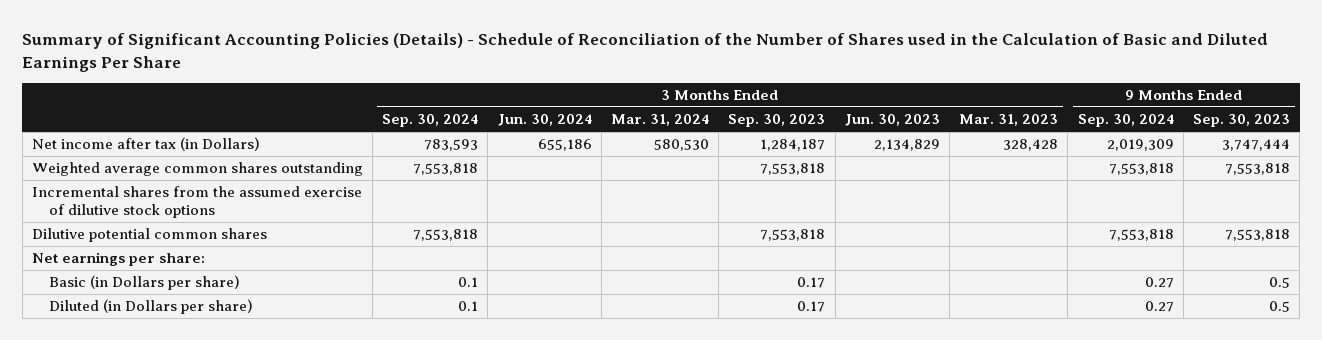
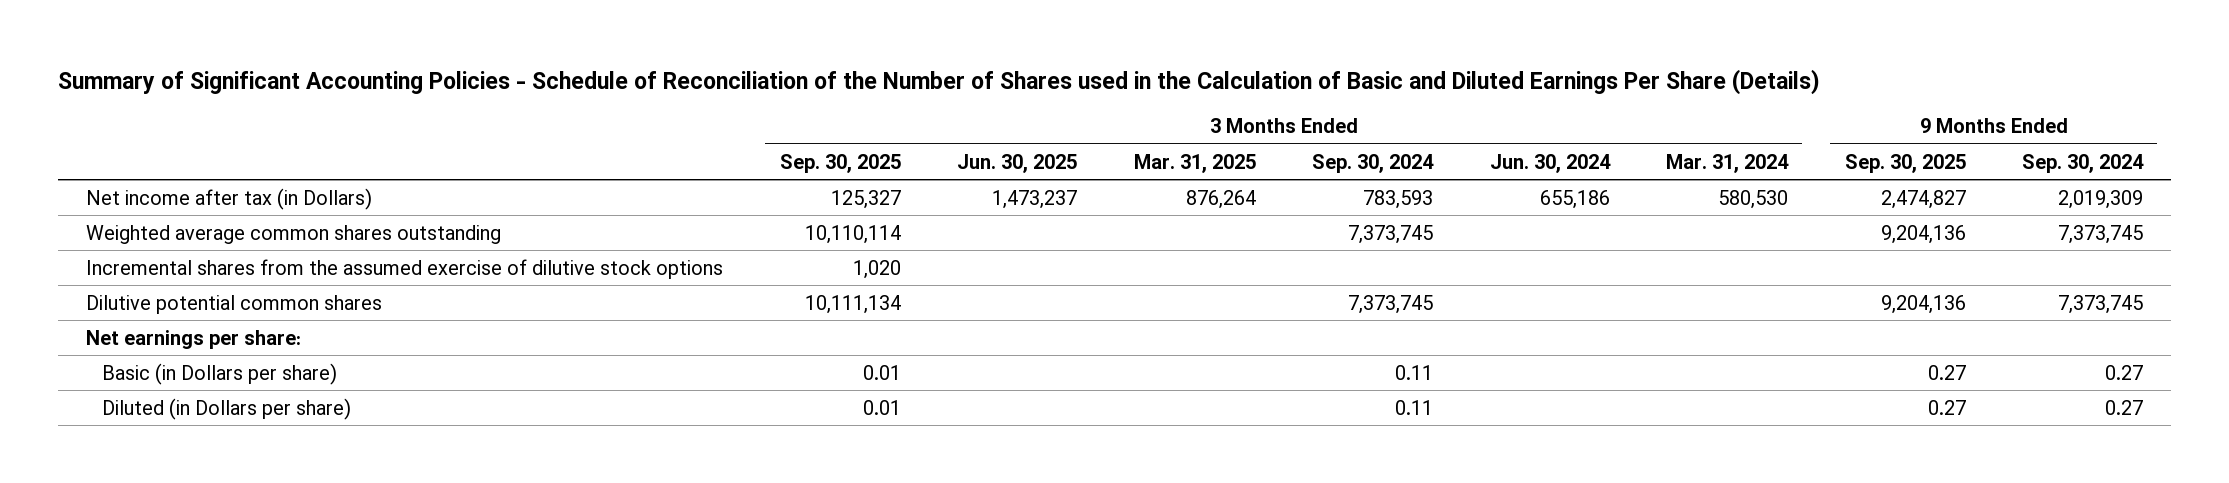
[22,33,1269,73] Summary of Significant Accounting Policies (Details) - Schedule of Reconciliation of the Number of Shares used in the Calculation of Basic and Diluted Earnings Per Share -> [57,68,1820,95] Summary of Significant Accounting Policies - Schedule of Reconciliation of the Number of Shares used in the Calculation of Basic and Diluted Earnings Per Share (Details)
[728,114,826,128] Sep. 30, 2023 -> none
[844,114,940,127] Jun. 30, 2023 -> none
[959,114,1059,127] Mar. 31, 2023 -> none
[1192,114,1290,128] Sep. 30, 2023 -> none
none -> [779,153,901,173] Sep. 30, 2025
none -> [957,153,1078,173] Jun. 30, 2025
none -> [1133,153,1256,173] Mar. 31, 2025
none -> [1844,153,1966,173] Sep. 30, 2025
[413,163,479,176] 7,553,818 -> [1348,224,1434,244] 7,373,745
[1108,163,1174,176] 7,553,818 -> [2058,224,2144,244] 7,373,745
[413,229,479,242] 7,553,818 -> [1348,294,1434,314] 7,373,745
[1108,229,1174,242] 7,553,818 -> [2058,294,2144,314] 7,373,745
[458,277,479,288] 0.1 -> [1395,364,1434,380] 0.11
[458,301,479,312] 0.1 -> [1395,399,1434,415] 0.11

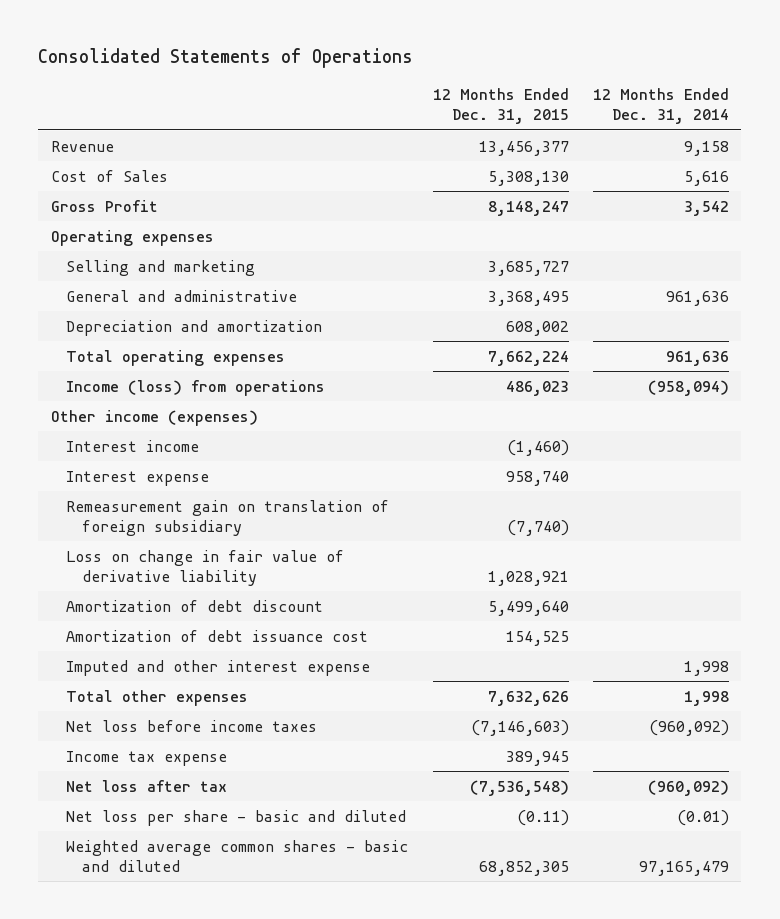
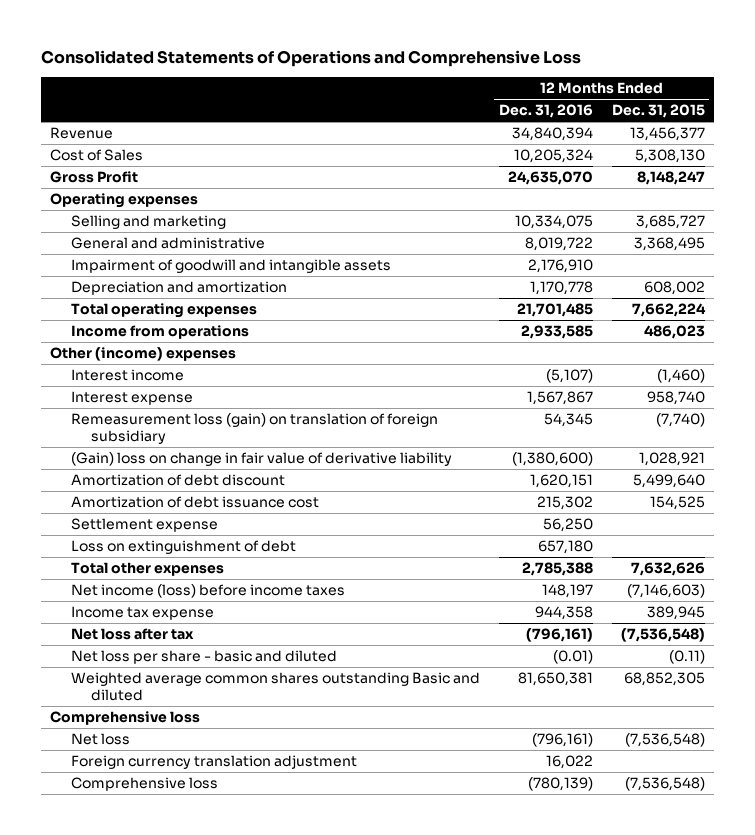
[38,48,414,69] Consolidated Statements of Operations -> [40,49,581,67] Consolidated Statements of Operations and Comprehensive Loss
[593,87,730,124] 12 Months Ended Dec. 31, 2014 -> none
none -> [498,104,593,119] Dec. 31, 2016
none -> [70,259,391,274] Impairment of goodwill and intangible assets
[66,379,326,396] Income (loss) from operations -> [70,325,249,340] Income from operations
[50,409,258,426] Other income (expenses) -> [50,347,237,362] Other (income) expenses
[66,499,390,536] Remeasurement gain on translation of foreign subsidiary -> [70,413,438,445] Remeasurement loss (gain) on translation of foreign subsidiary
[66,549,345,586] Loss on change in fair value of derivative liability -> [70,452,452,467] (Gain) loss on change in fair value of derivative liability
[66,659,371,676] Imputed and other interest expense -> none
none -> [70,518,218,533] Settlement expense
none -> [70,540,296,555] Loss on extinguishment of debt
[66,719,318,732] Net loss before income taxes -> [70,584,345,599] Net income (loss) before income taxes
[66,839,409,872] Weighted average common shares - basic and diluted -> [70,672,480,702] Weighted average common shares outstanding Basic and diluted
none -> [50,711,201,726] Comprehensive loss
none -> [70,733,130,746] Net loss
none -> [70,755,357,770] Foreign currency translation adjustment
none -> [70,777,218,792] Comprehensive loss

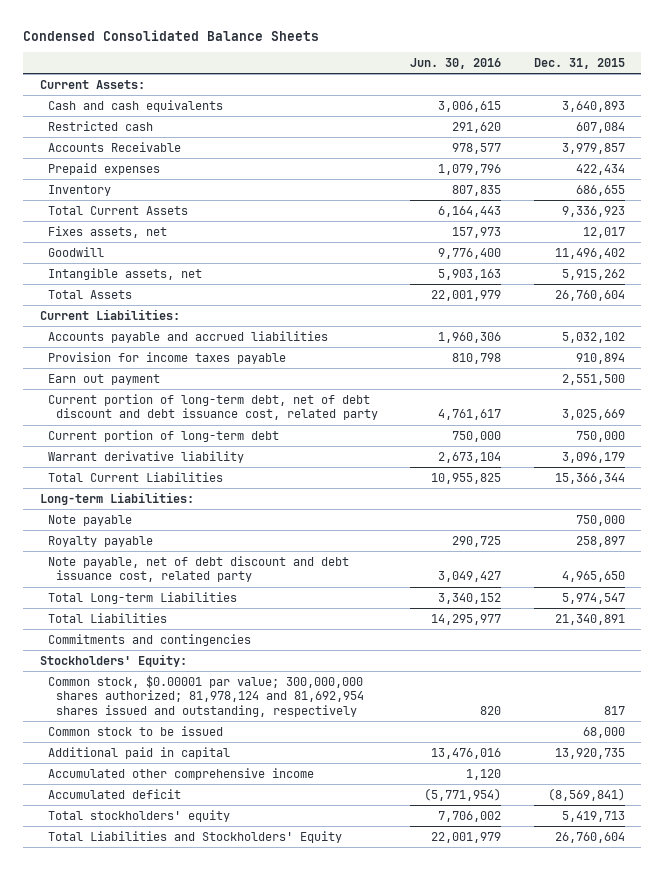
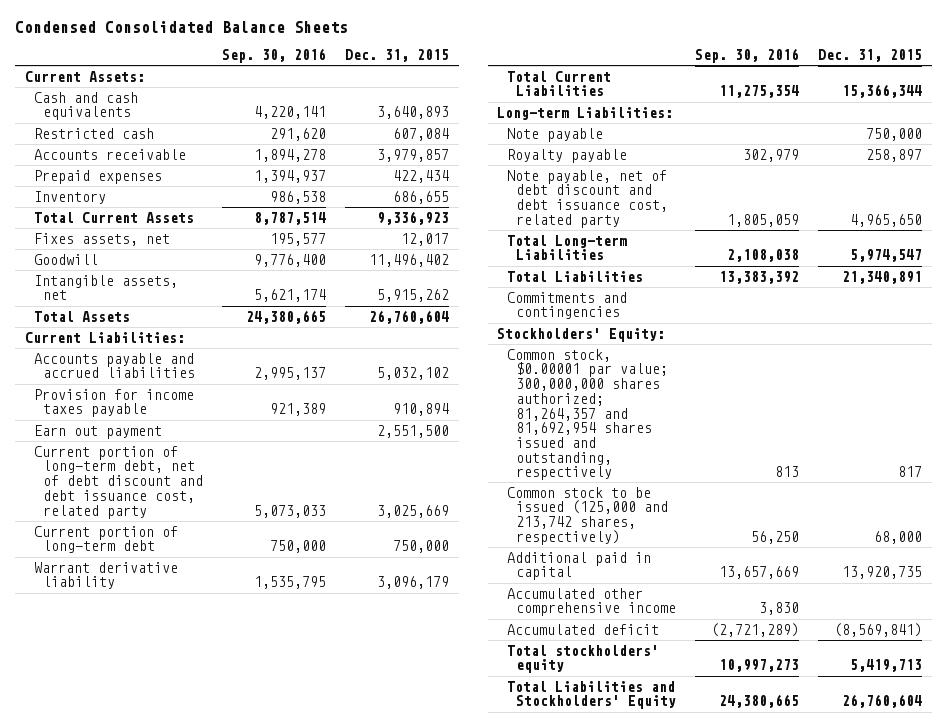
[410,57,502,69] Jun. 30, 2016 -> none
none -> [222,48,327,64] Sep. 30, 2016
[47,141,181,152] Accounts Receivable -> [33,148,186,160] Accounts receivable
[47,674,364,717] Common stock, $0.00001 par value; 300,000,000 shares authorized; 81,978,124 and 81,692,954 shares issued and outstanding, respectively -> [506,348,668,481] Common stock, $0.00001 par value; 300,000,000 shares authorized; 81,264,357 and 81,692,954 shares issued and outstanding, respectively
[47,725,223,736] Common stock to be issued -> [506,486,668,545] Common stock to be issued (125,000 and 213,742 shares, respectively)

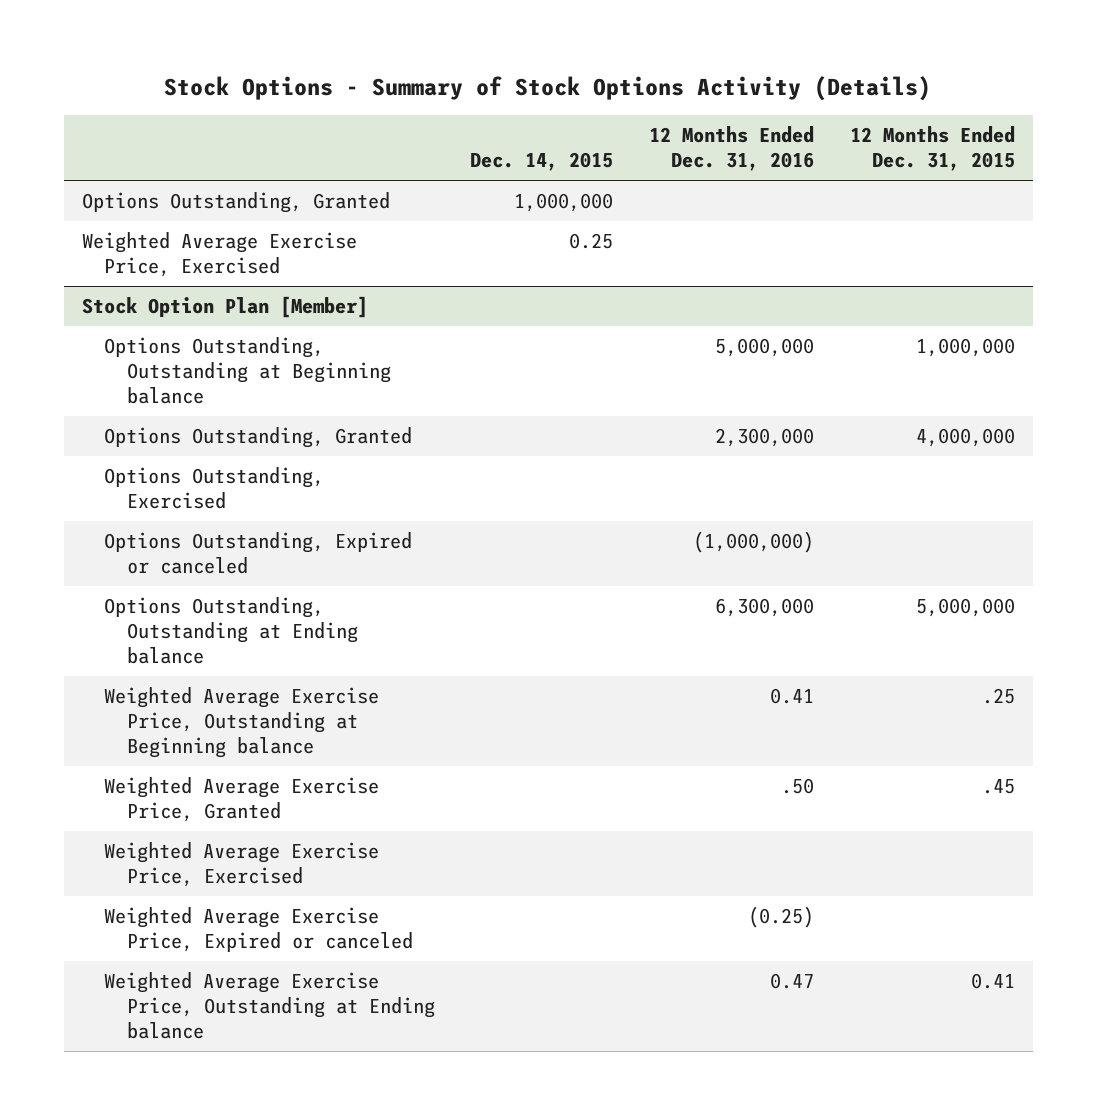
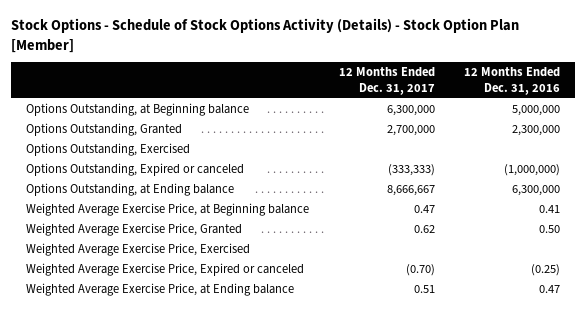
[164,76,932,102] Stock Options - Summary of Stock Options Activity (Details) -> [10,18,519,53] Stock Options - Schedule of Stock Options Activity (Details) - Stock Option Plan [Member]
[470,152,614,172] Dec. 14, 2015 -> none
[849,126,1015,172] 12 Months Ended Dec. 31, 2015 -> none
none -> [338,67,435,95] 12 Months Ended Dec. 31, 2017
[81,191,390,213] Options Outstanding, Granted -> none
[81,231,357,278] Weighted Average Exercise Price, Exercised -> none
[81,295,368,318] Stock Option Plan [Member] -> none
[104,336,391,405] Options Outstanding, Outstanding at Beginning balance -> [25,103,249,117] Options Outstanding, at Beginning balance
[104,596,358,665] Options Outstanding, Outstanding at Ending balance -> [25,183,234,197] Options Outstanding, at Ending balance
[104,686,380,759] Weighted Average Exercise Price, Outstanding at Beginning balance -> [25,203,309,217] Weighted Average Exercise Price, at Beginning balance
[781,777,815,794] .50 -> [539,225,561,234] 0.50
[104,971,435,1040] Weighted Average Exercise Price, Outstanding at Ending balance -> [25,283,294,297] Weighted Average Exercise Price, at Ending balance

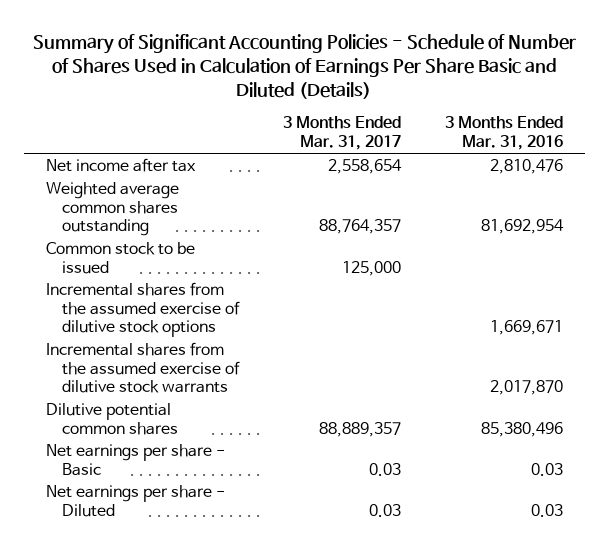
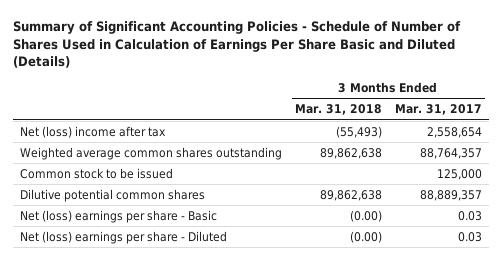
[444,116,563,151] 3 Months Ended Mar. 31, 2016 -> none
none -> [294,104,382,116] Mar. 31, 2018
[45,157,196,172] Net income after tax -> [19,125,166,138] Net (loss) income after tax
[45,281,241,338] Incremental shares from the assumed exercise of dilutive stock options -> none
[45,341,241,394] Incremental shares from the assumed exercise of dilutive stock warrants -> none
[45,443,225,476] Net earnings per share - Basic -> [19,209,217,223] Net (loss) earnings per share - Basic
[45,484,225,517] Net earnings per share - Diluted -> [19,230,227,244] Net (loss) earnings per share - Diluted

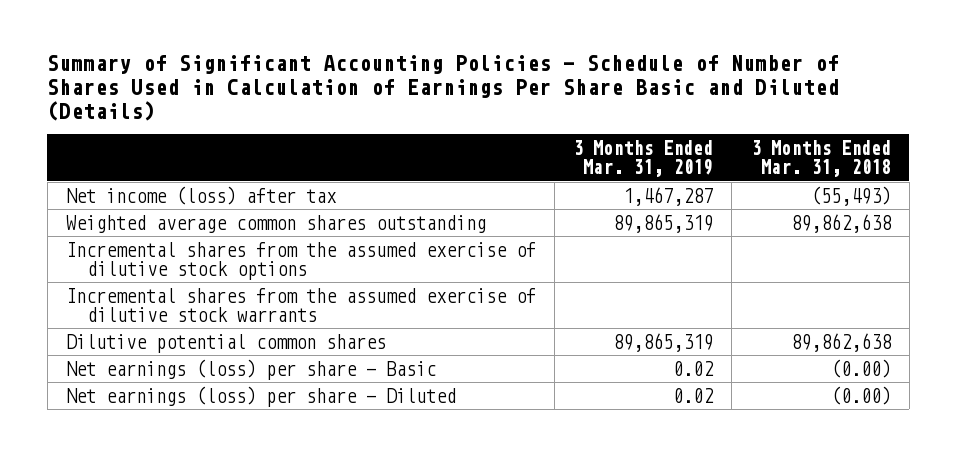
[395,104,483,116] Mar. 31, 2017 -> none
none -> [573,139,714,178] 3 Months Ended Mar. 31, 2019
[19,125,166,138] Net (loss) income after tax -> [66,185,338,205] Net income (loss) after tax
[19,167,173,179] Common stock to be issued -> none
none -> [66,241,537,280] Incremental shares from the assumed exercise of dilutive stock options
none -> [66,287,537,322] Incremental shares from the assumed exercise of dilutive stock warrants
[19,209,217,223] Net (loss) earnings per share - Basic -> [66,358,437,380] Net earnings (loss) per share - Basic
[19,230,227,244] Net (loss) earnings per share - Diluted -> [66,385,457,407] Net earnings (loss) per share - Diluted

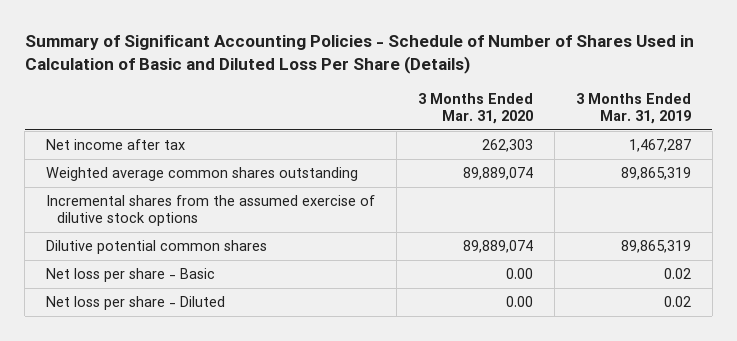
[47,55,840,121] Summary of Significant Accounting Policies - Schedule of Number of Shares Used in Calculation of Earnings Per Share Basic and Diluted (Details) -> [24,35,694,75] Summary of Significant Accounting Policies - Schedule of Number of Shares Used in Calculation of Basic and Diluted Loss Per Share (Details)
[750,139,891,178] 3 Months Ended Mar. 31, 2018 -> none
none -> [417,92,533,124] 3 Months Ended Mar. 31, 2020
[66,185,338,205] Net income (loss) after tax -> [46,139,186,151] Net income after tax
[66,287,537,322] Incremental shares from the assumed exercise of dilutive stock warrants -> none
[66,358,437,380] Net earnings (loss) per share - Basic -> [46,268,216,283] Net loss per share - Basic
[66,385,457,407] Net earnings (loss) per share - Diluted -> [46,296,226,311] Net loss per share - Diluted

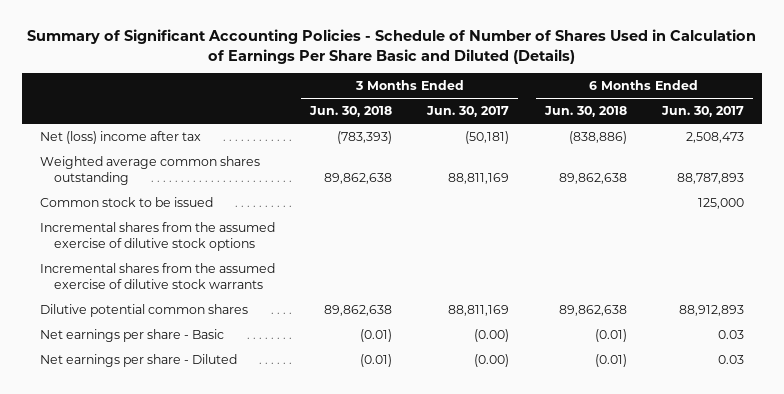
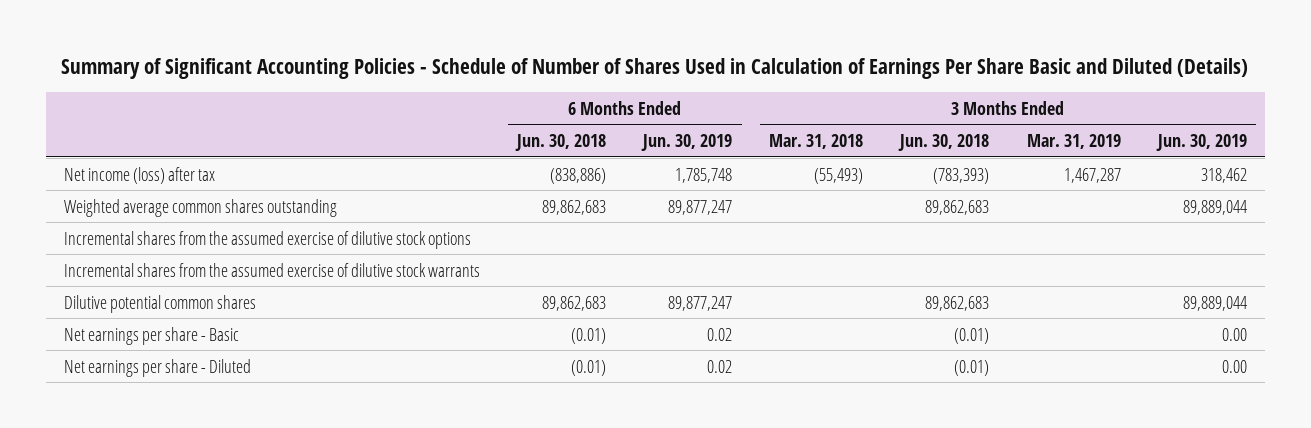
[426,106,510,118] Jun. 30, 2017 -> none
[661,106,745,118] Jun. 30, 2017 -> none
none -> [641,134,733,152] Jun. 30, 2019
none -> [769,134,864,150] Mar. 31, 2018
none -> [1026,134,1121,150] Mar. 31, 2019
none -> [1155,134,1247,152] Jun. 30, 2019
[39,196,213,207] Common stock to be issued -> none
[39,130,201,144] Net (loss) income after tax -> [64,166,216,184] Net income (loss) after tax
[323,172,392,184] 89,862,638 -> [925,199,990,215] 89,862,683
[558,172,627,184] 89,862,638 -> [542,199,607,215] 89,862,683
[323,304,392,316] 89,862,638 -> [925,295,990,311] 89,862,683
[558,304,627,316] 89,862,638 -> [542,295,607,311] 89,862,683

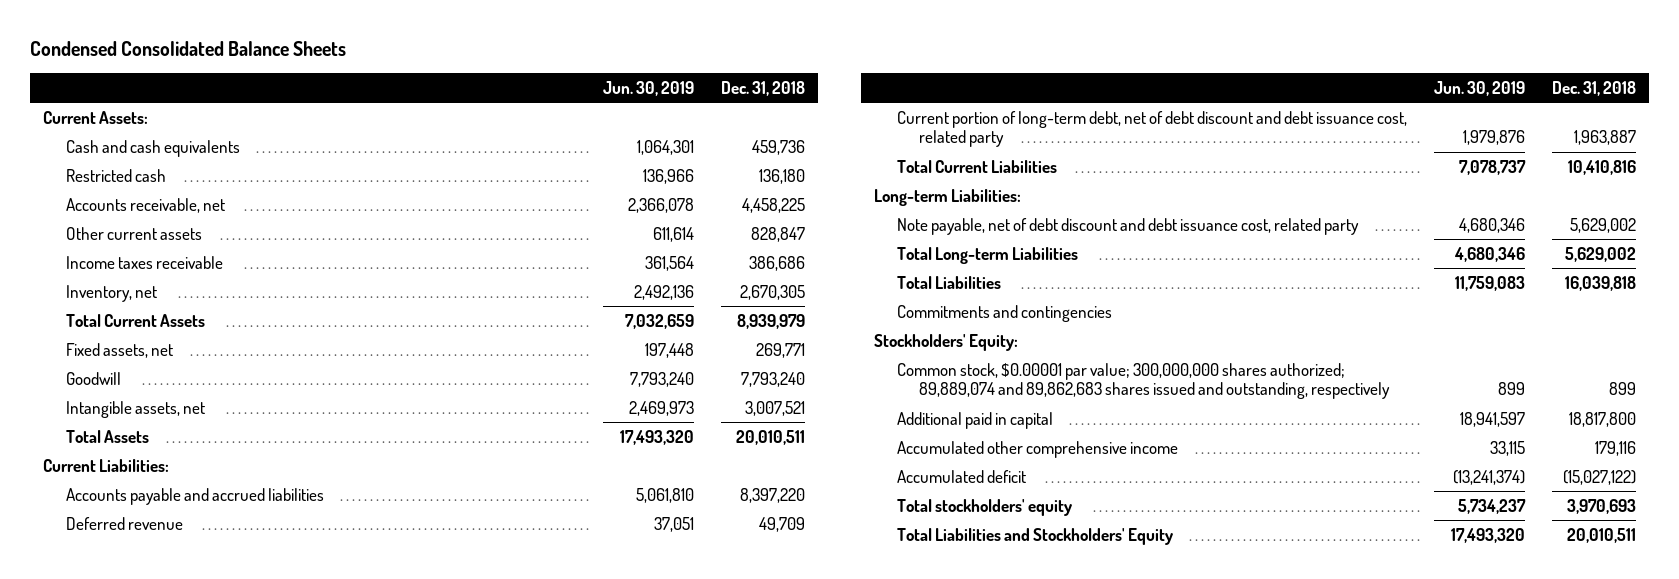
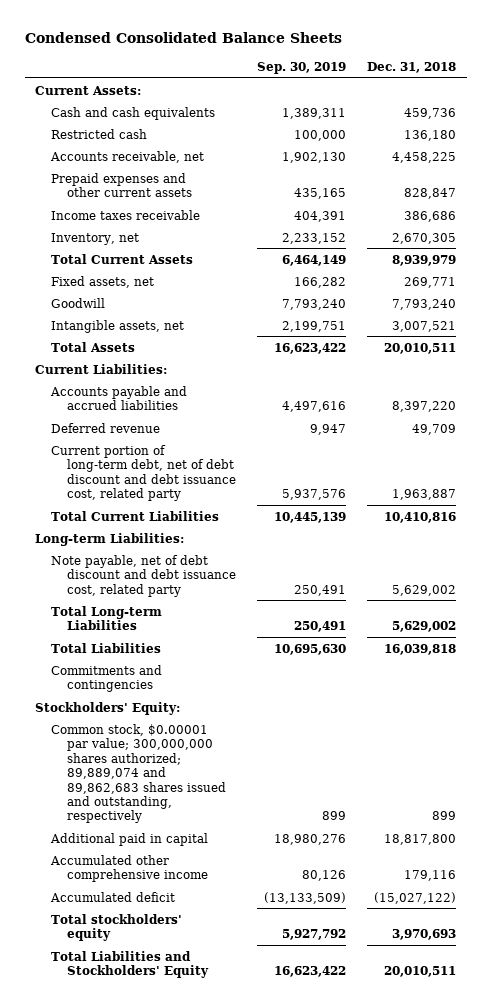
[602,80,694,96] Jun. 30, 2019 -> none
none -> [257,62,347,75] Sep. 30, 2019
[65,226,202,240] Other current assets -> [51,172,193,198] Prepaid expenses and other current assets

